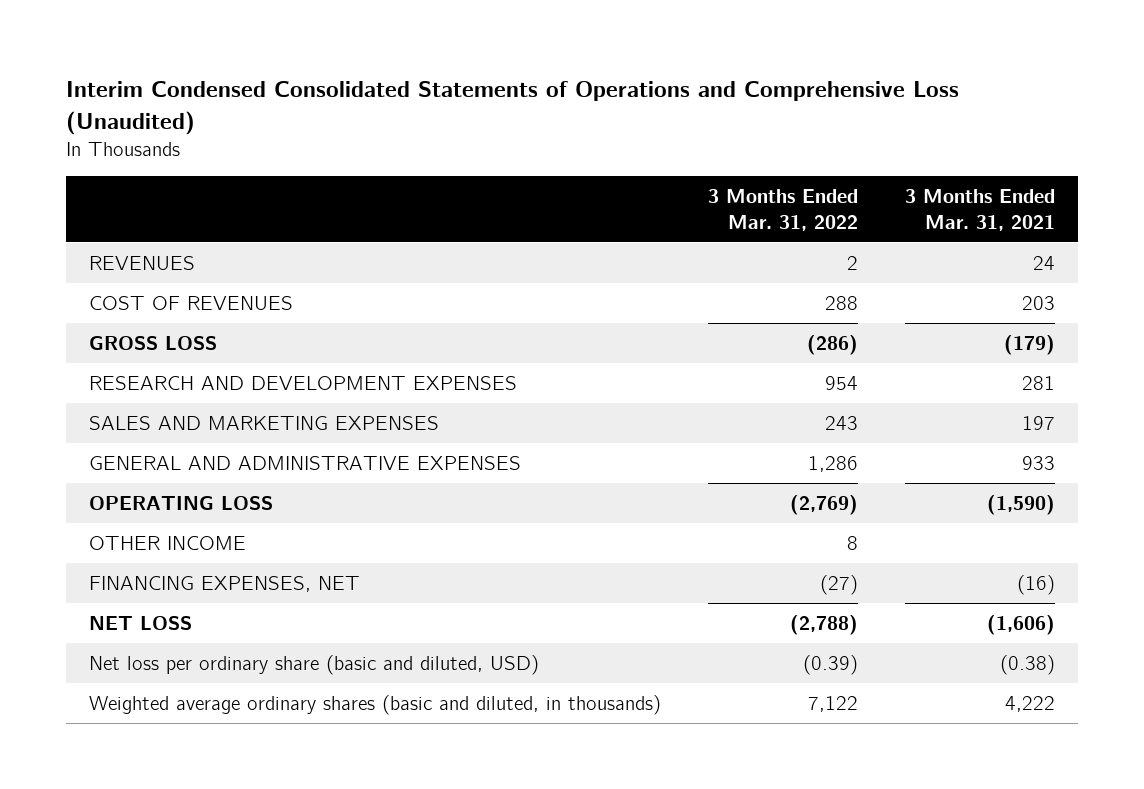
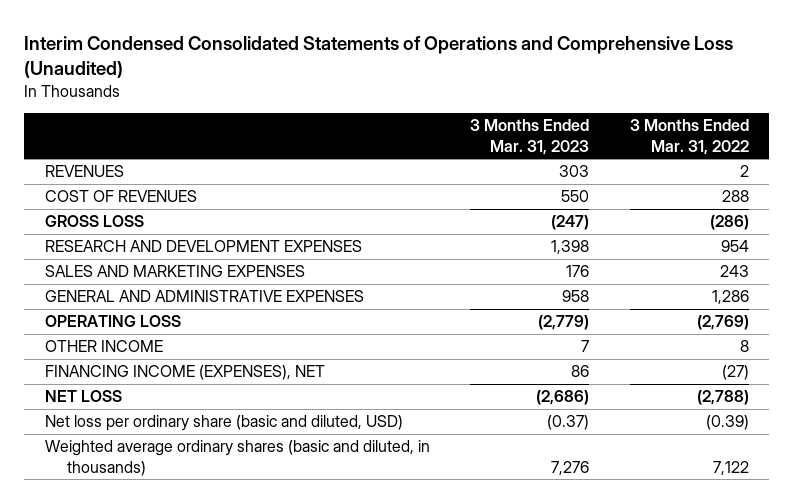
[904,188,1055,231] 3 Months Ended Mar. 31, 2021 -> none
none -> [470,119,590,155] 3 Months Ended Mar. 31, 2023
[89,575,361,592] FINANCING EXPENSES, NET -> [44,365,325,381] FINANCING INCOME (EXPENSES), NET

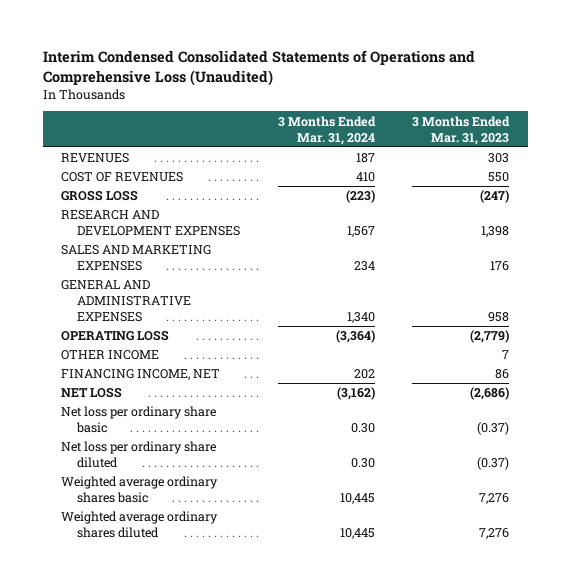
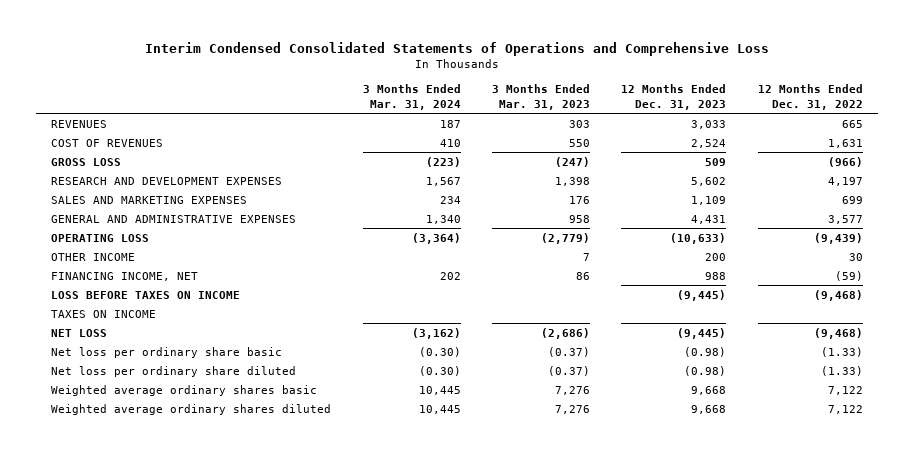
[42,50,475,86] Interim Condensed Consolidated Statements of Operations and Comprehensive Loss (Unaudited) -> [144,42,769,57] Interim Condensed Consolidated Statements of Operations and Comprehensive Loss
none -> [621,84,727,110] 12 Months Ended Dec. 31, 2023
none -> [757,84,863,110] 12 Months Ended Dec. 31, 2022
none -> [51,290,241,299] LOSS BEFORE TAXES ON INCOME
none -> [51,309,157,318] TAXES ON INCOME
[350,423,375,434] 0.30 -> [418,346,461,357] (0.30)
[350,458,375,469] 0.30 -> [418,365,461,376] (0.30)

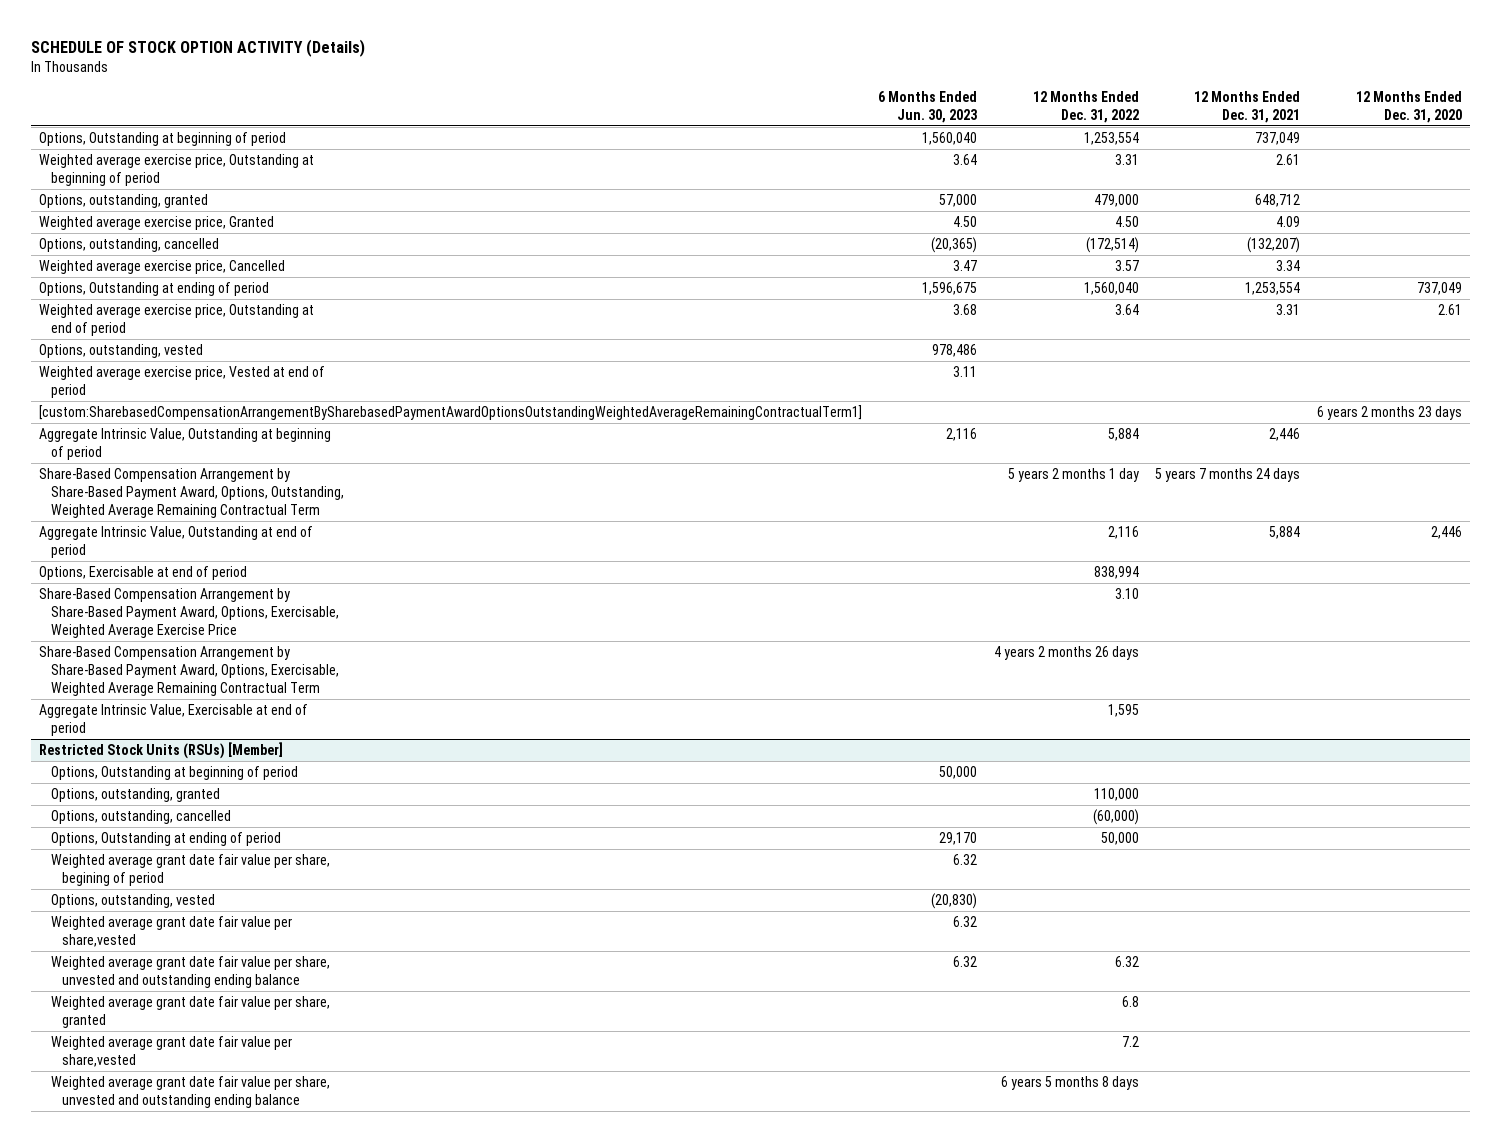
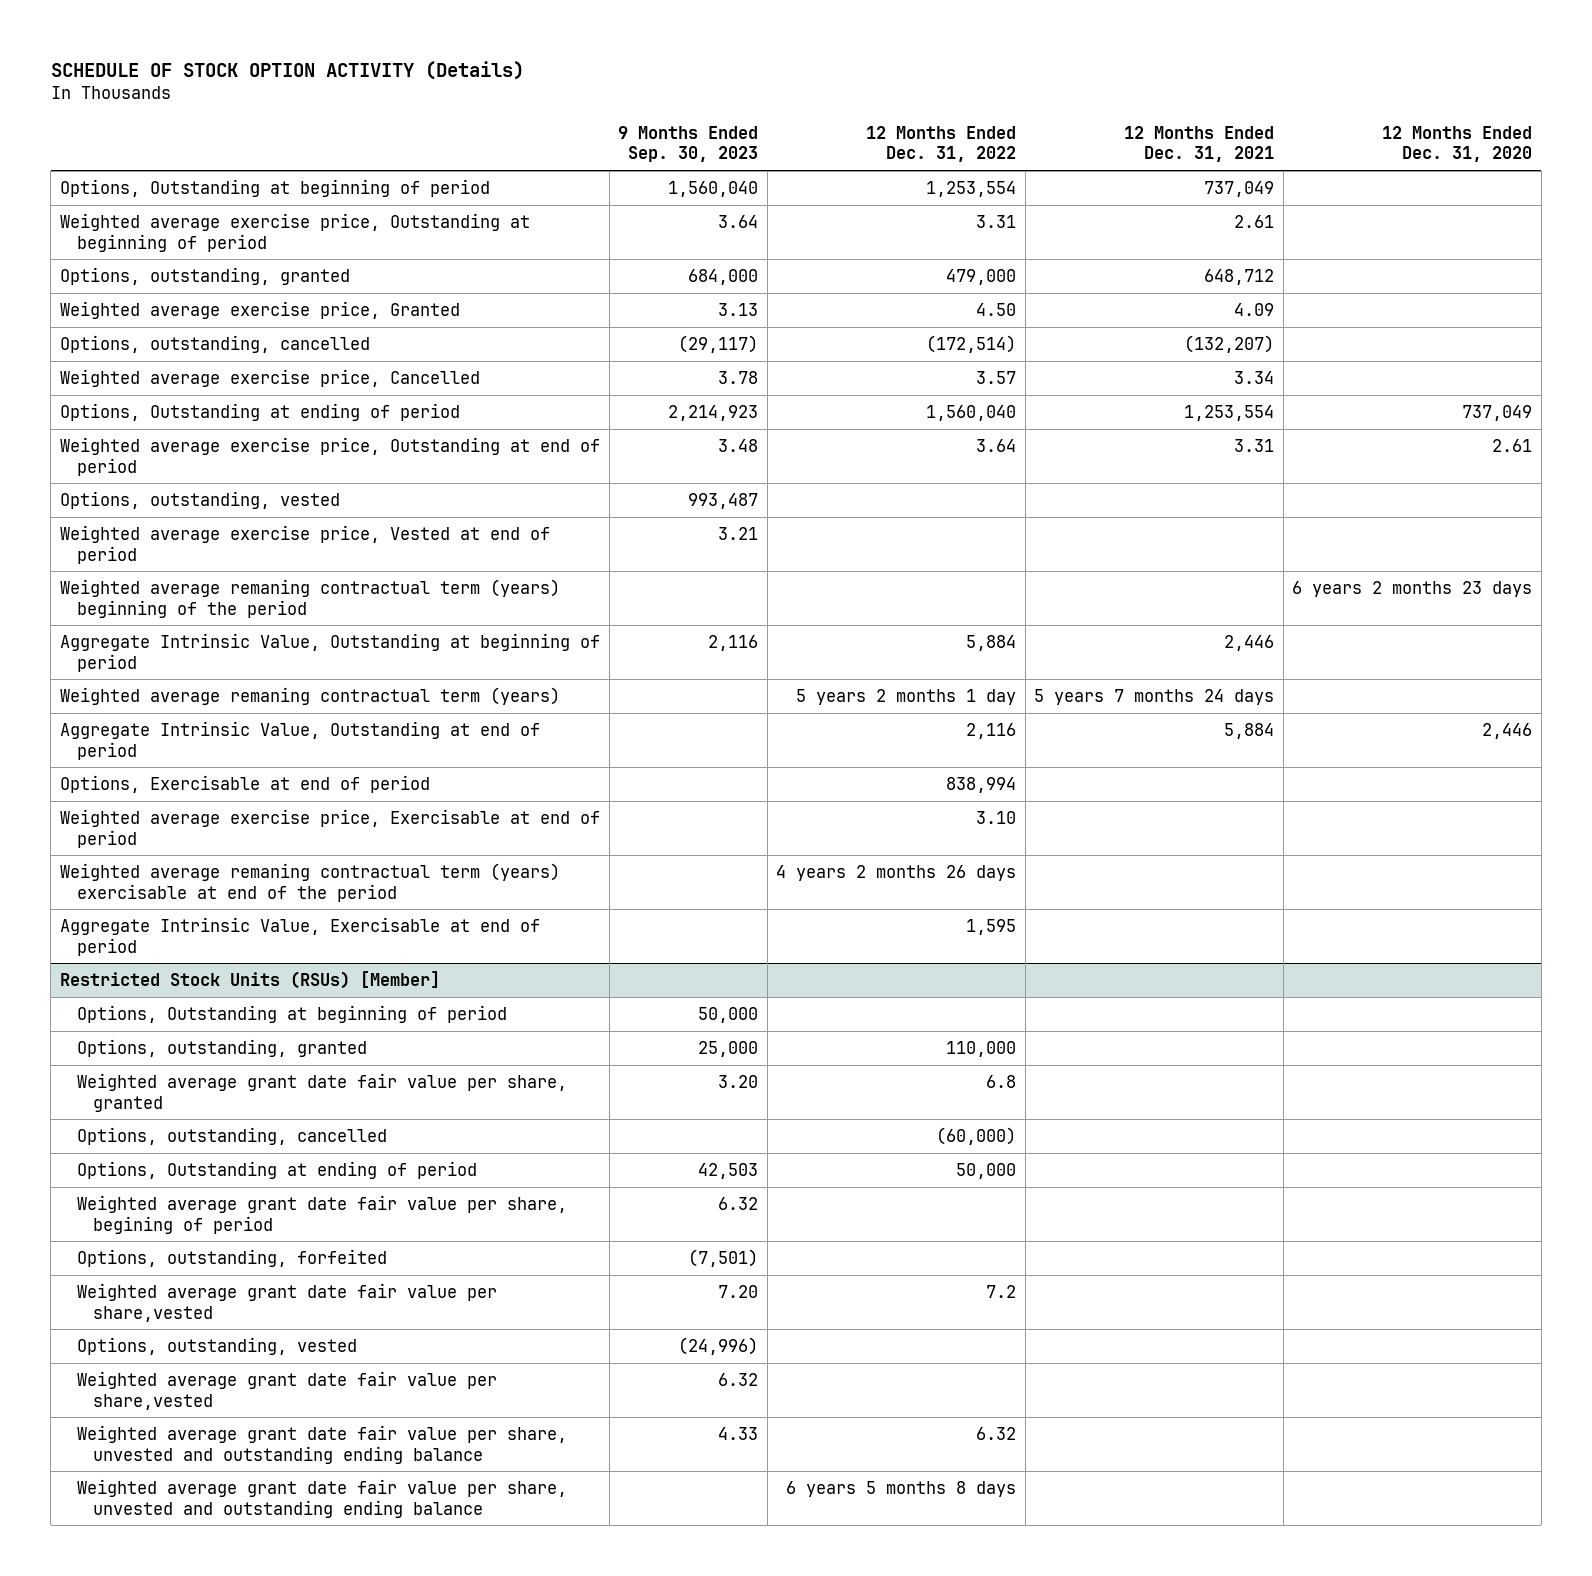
[878,90,978,123] 6 Months Ended Jun. 30, 2023 -> none
none -> [618,125,759,163] 9 Months Ended Sep. 30, 2023
[38,405,862,421] [custom:SharebasedCompensationArrangementBySharebasedPaymentAwardOptionsOutstandingWeightedAverageRemainingContractualTerm1] -> [60,578,561,618] Weighted average remaning contractual term (years) beginning of the period
[38,468,344,518] Share-Based Compensation Arrangement by Share-Based Payment Award, Options, Outstanding, Weighted Average Remaining Contractual Term -> [60,686,561,705] Weighted average remaning contractual term (years)
[38,588,339,638] Share-Based Compensation Arrangement by Share-Based Payment Award, Options, Exercisable, Weighted Average Exercise Price -> [60,808,601,848] Weighted average exercise price, Exercisable at end of period
[38,646,339,696] Share-Based Compensation Arrangement by Share-Based Payment Award, Options, Exercisable, Weighted Average Remaining Contractual Term -> [60,862,561,902] Weighted average remaning contractual term (years) exercisable at end of the period
[50,996,330,1028] Weighted average grant date fair value per share, granted -> [76,1072,567,1112] Weighted average grant date fair value per share, granted
none -> [76,1248,387,1267] Options, outstanding, forfeited
[50,1036,292,1067] Weighted average grant date fair value per share,vested -> [76,1282,497,1322] Weighted average grant date fair value per share,vested

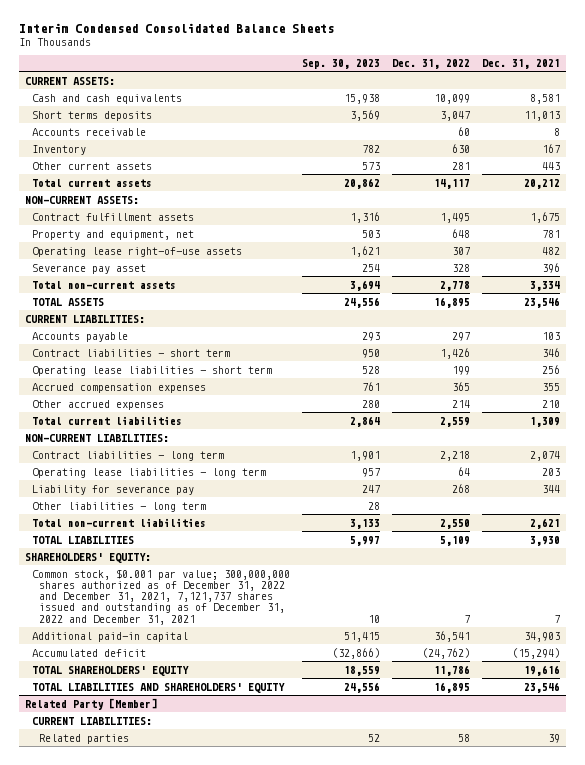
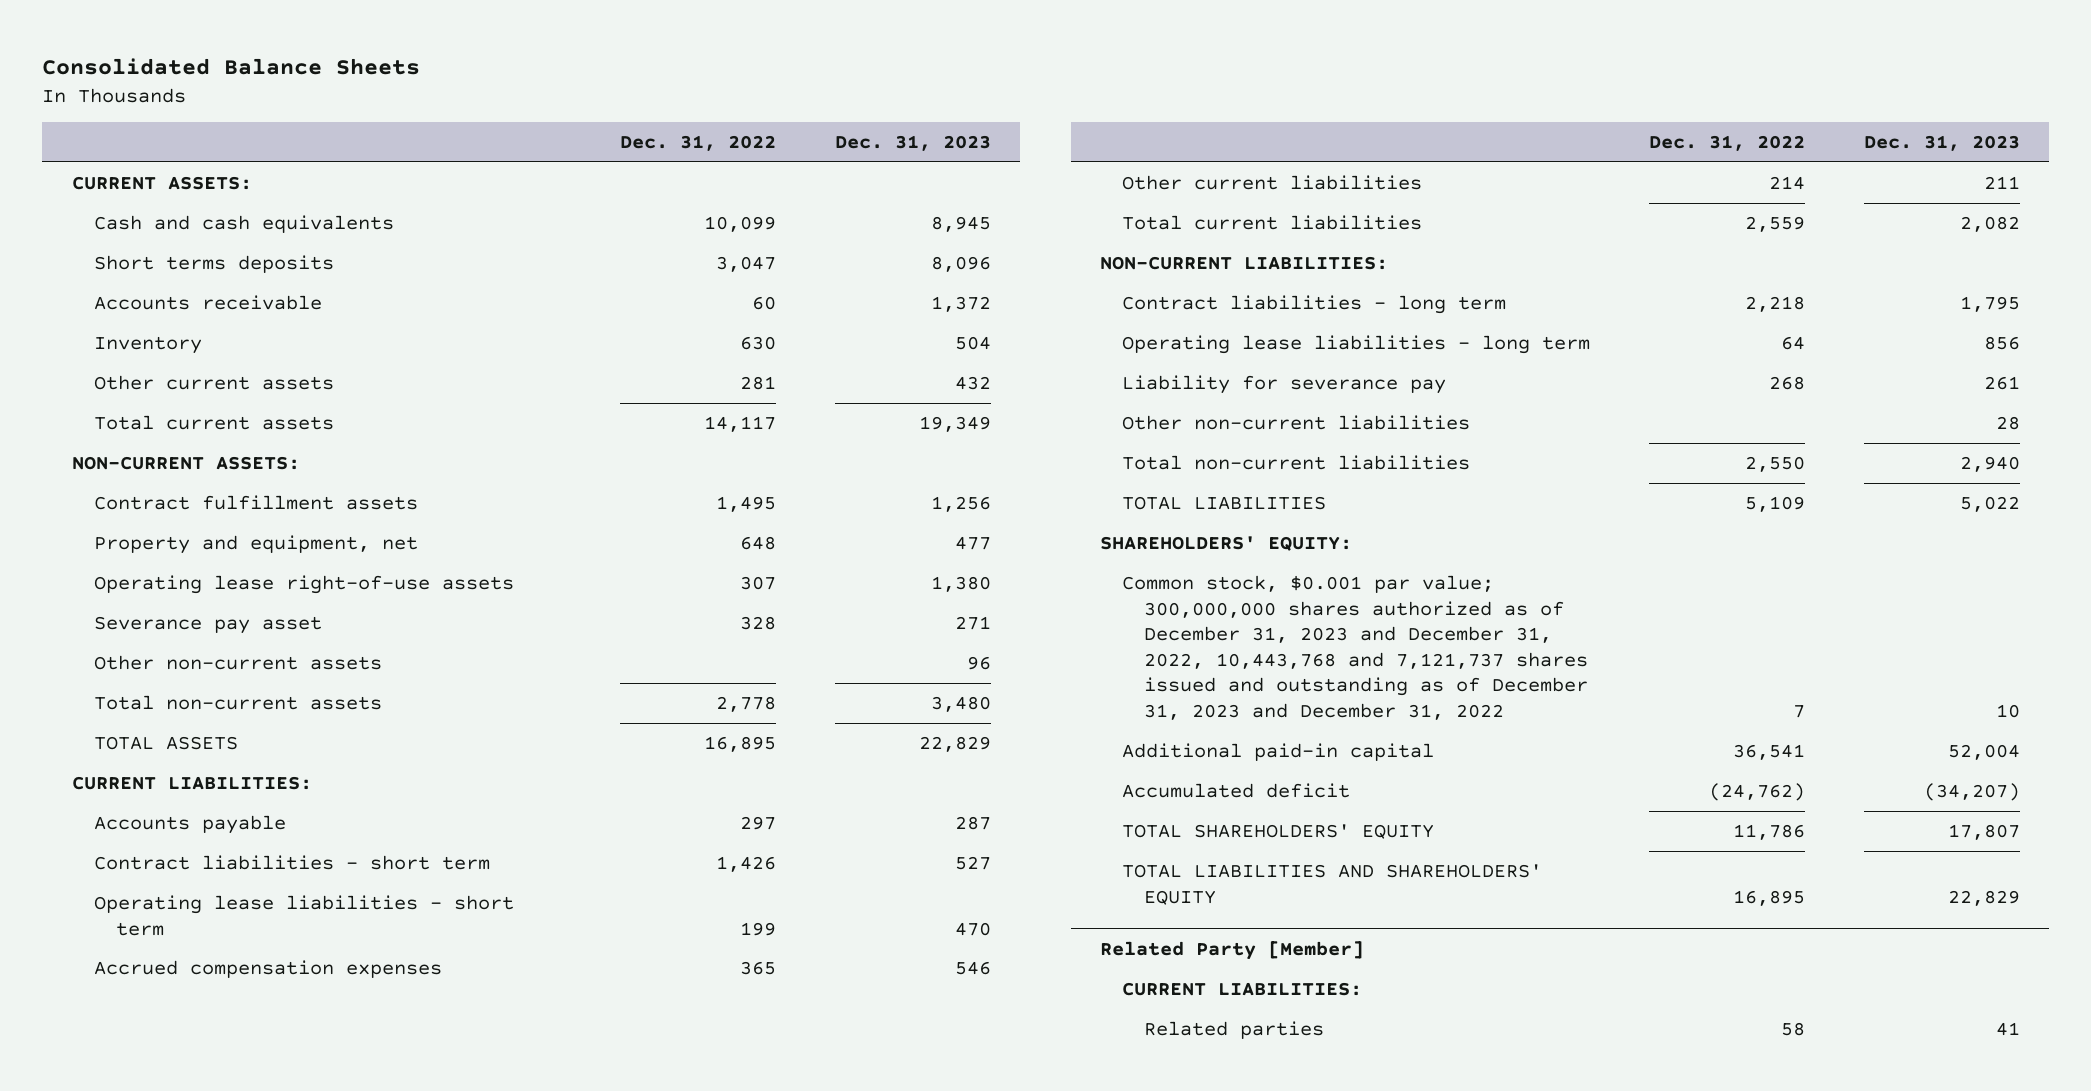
[18,23,334,34] Interim Condensed Consolidated Balance Sheets -> [42,58,421,76] Consolidated Balance Sheets
[302,59,381,70] Sep. 30, 2023 -> none
[482,59,561,70] Dec. 31, 2021 -> none
none -> [834,134,991,151] Dec. 31, 2023
none -> [93,654,382,670] Other non-current assets
[31,399,164,410] Other accrued expenses -> [1122,174,1423,190] Other current liabilities
[31,501,206,512] Other liabilities - long term -> [1122,414,1471,430] Other non-current liabilities
[31,568,290,625] Common stock, $0.001 par value; 300,000,000 shares authorized as of December 31, 2022 and December 31, 2021, 7,121,737 shares issued and outstanding as of December 31, 2022 and December 31, 2021 -> [1122,574,1589,721] Common stock, $0.001 par value; 300,000,000 shares authorized as of December 31, 2023 and December 31, 2022, 10,443,768 and 7,121,737 shares issued and outstanding as of December 31, 2023 and December 31, 2022

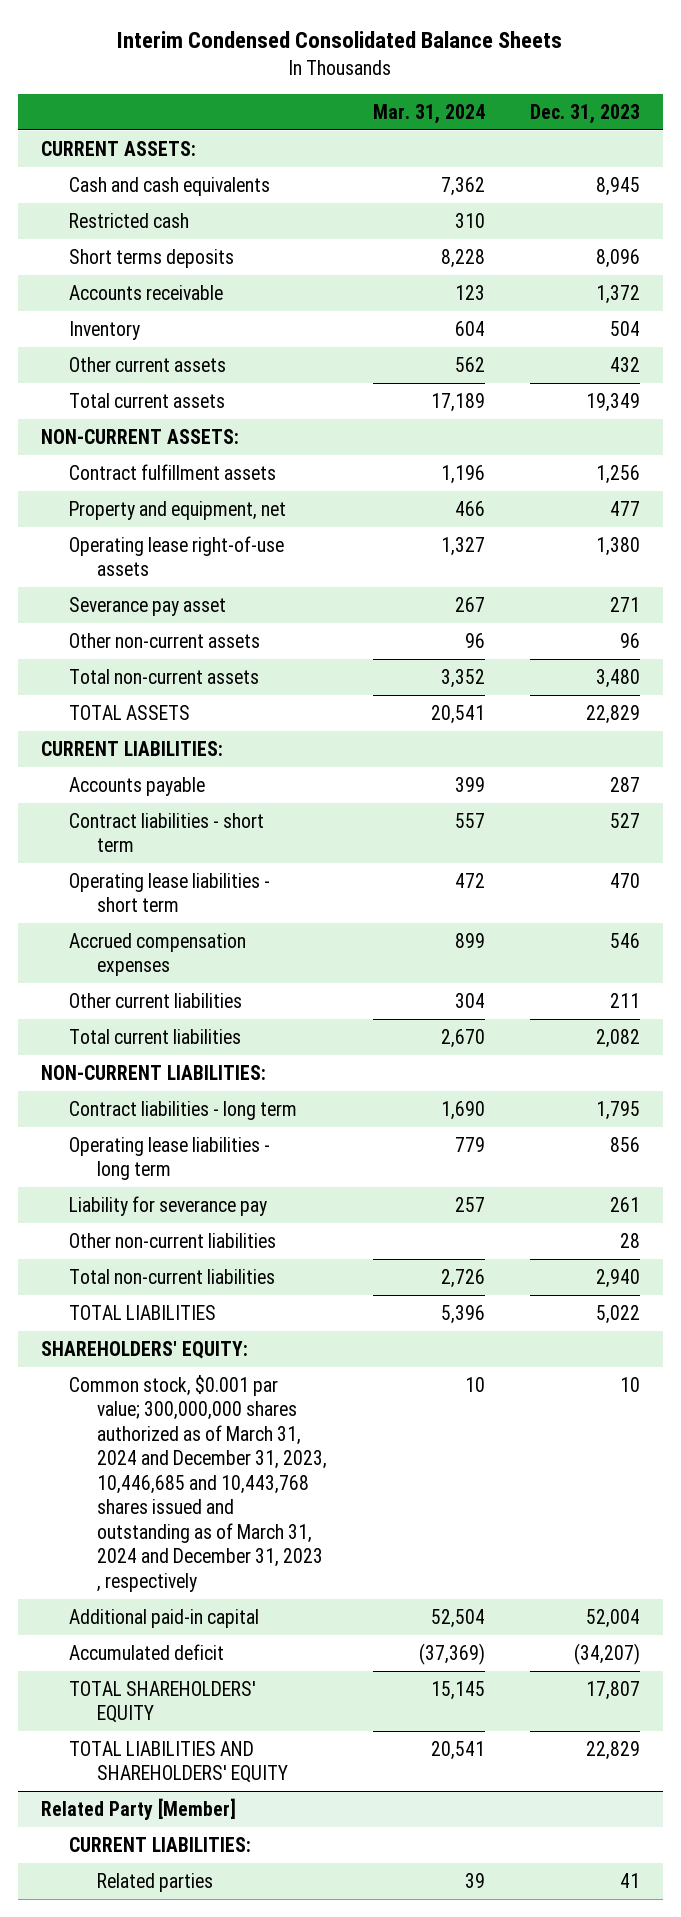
[42,58,421,76] Consolidated Balance Sheets -> [117,31,563,49] Interim Condensed Consolidated Balance Sheets
[620,134,777,151] Dec. 31, 2022 -> none
none -> [372,104,485,125] Mar. 31, 2024
none -> [68,212,189,228] Restricted cash
[1122,574,1589,721] Common stock, $0.001 par value; 300,000,000 shares authorized as of December 31, 2023 and December 31, 2022, 10,443,768 and 7,121,737 shares issued and outstanding as of December 31, 2023 and December 31, 2022 -> [68,1374,328,1592] Common stock, $0.001 par value; 300,000,000 shares authorized as of March 31, 2024 and December 31, 2023, 10,446,685 and 10,443,768 shares issued and outstanding as of March 31, 2024 and December 31, 2023 , respectively

